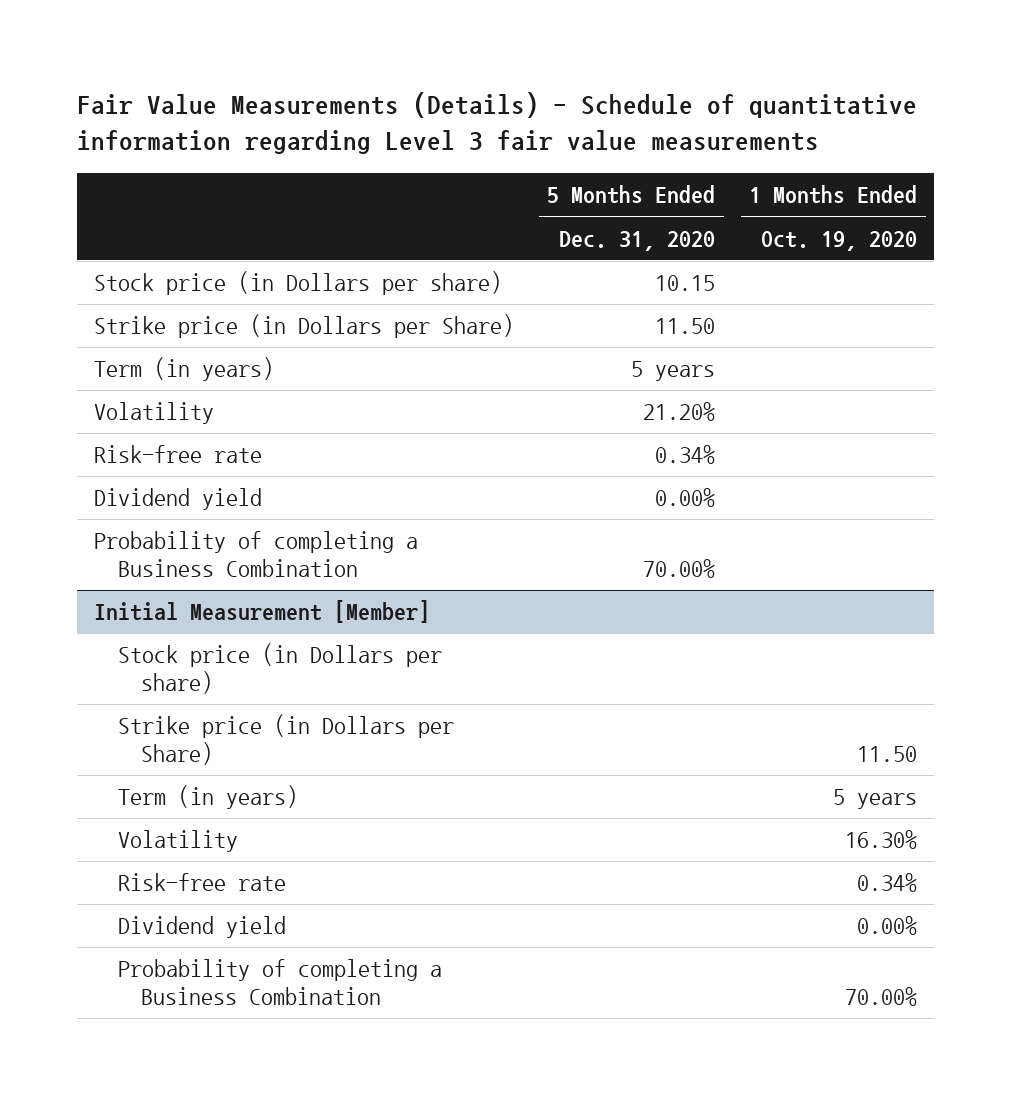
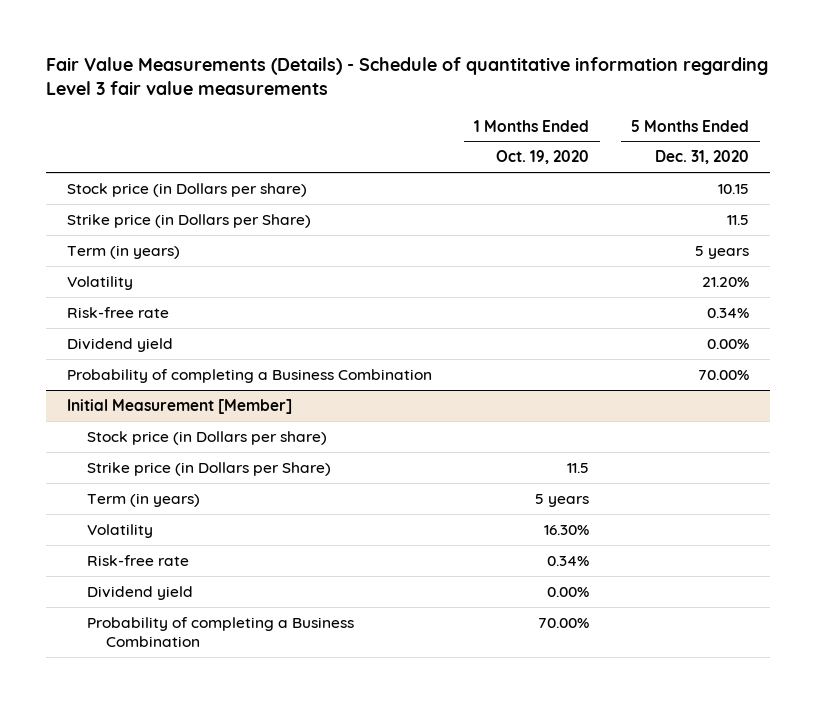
[655,318,716,335] 11.50 -> [727,215,750,226] 11.5
[857,745,918,762] 11.50 -> [567,463,590,474] 11.5

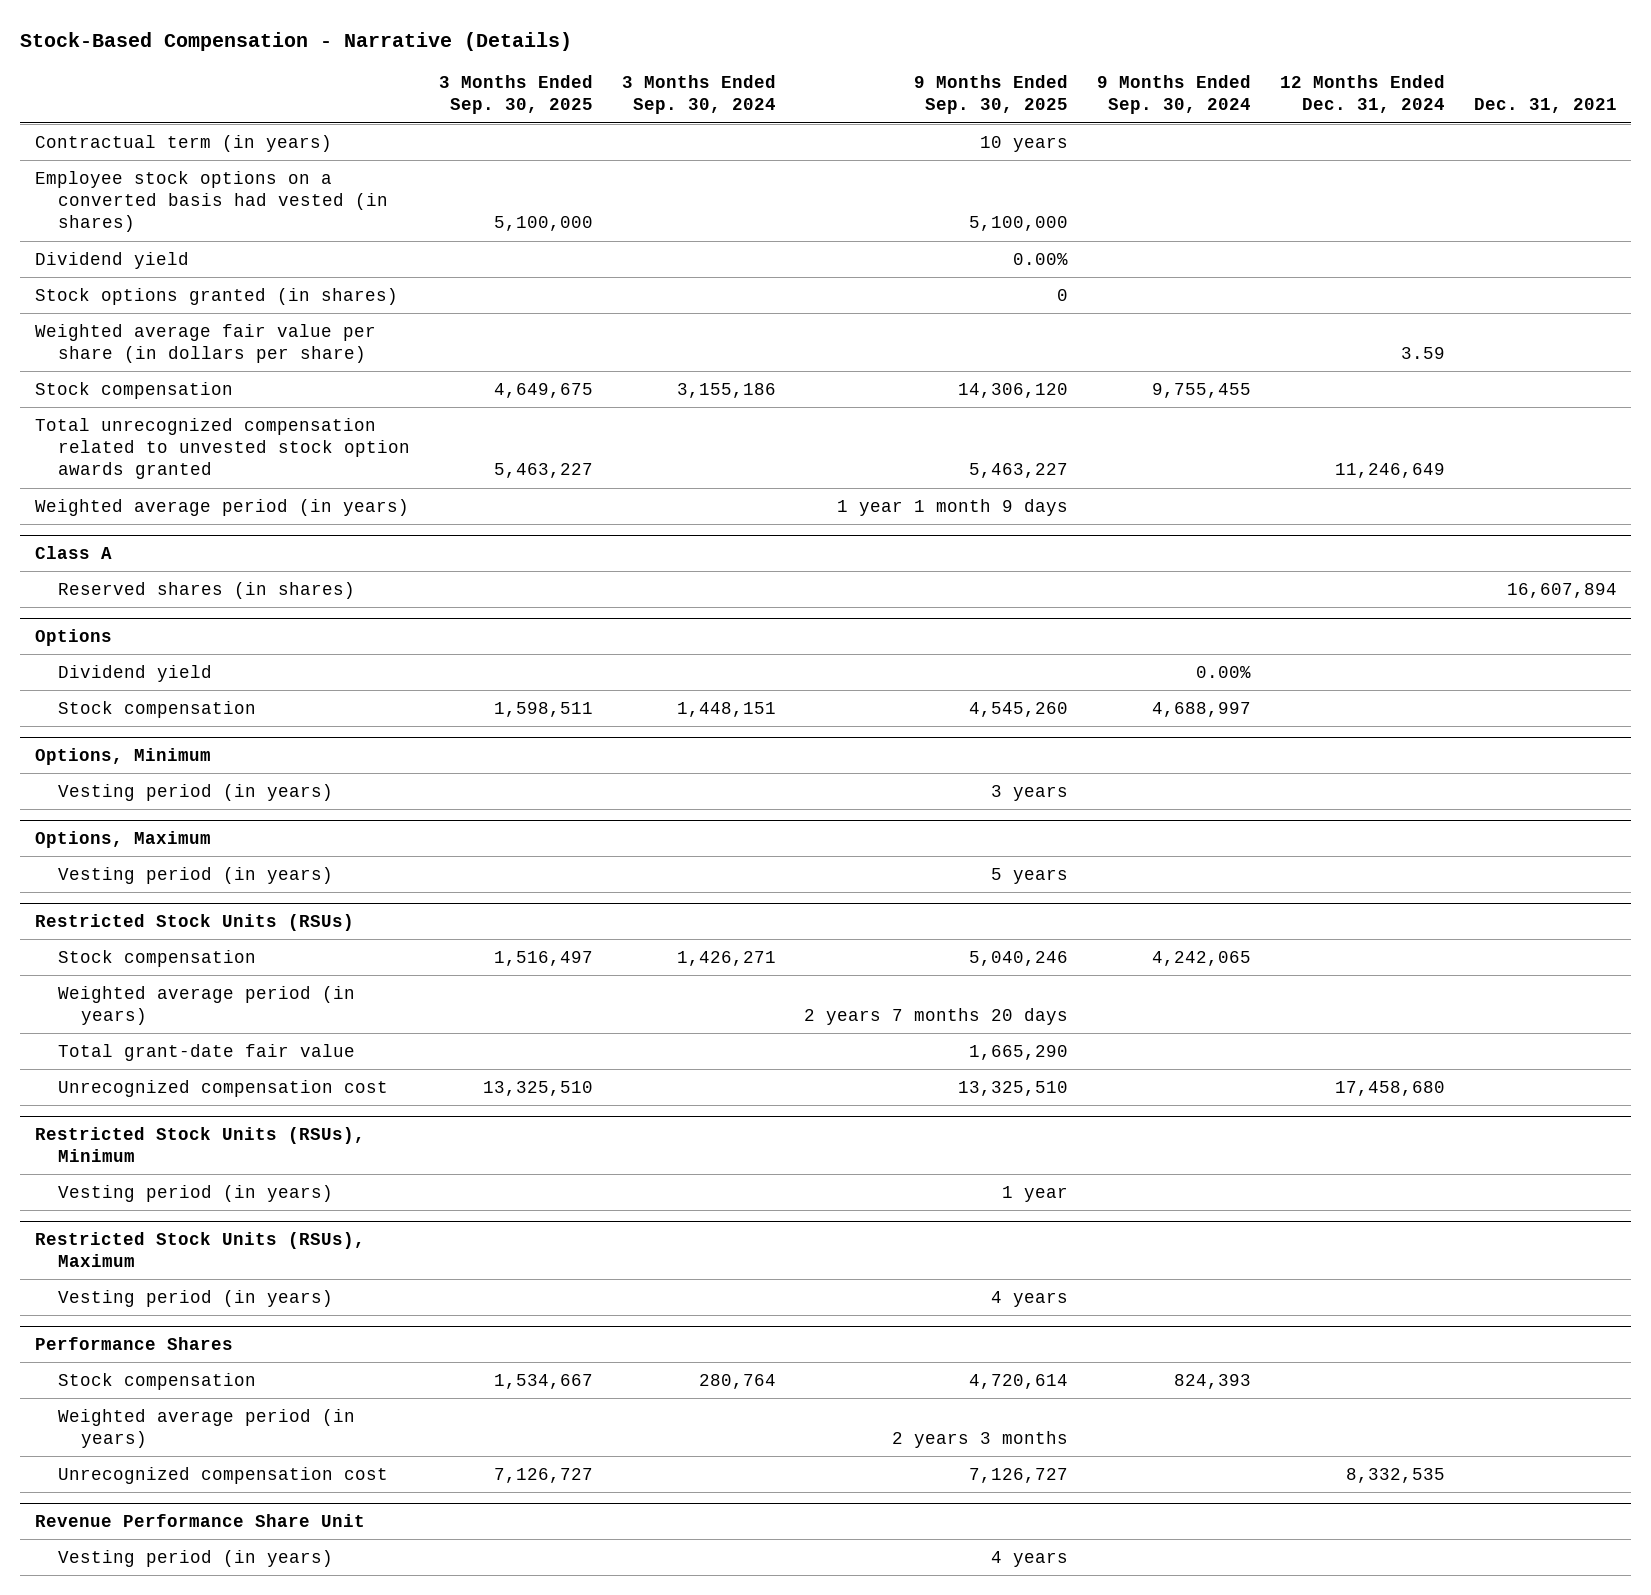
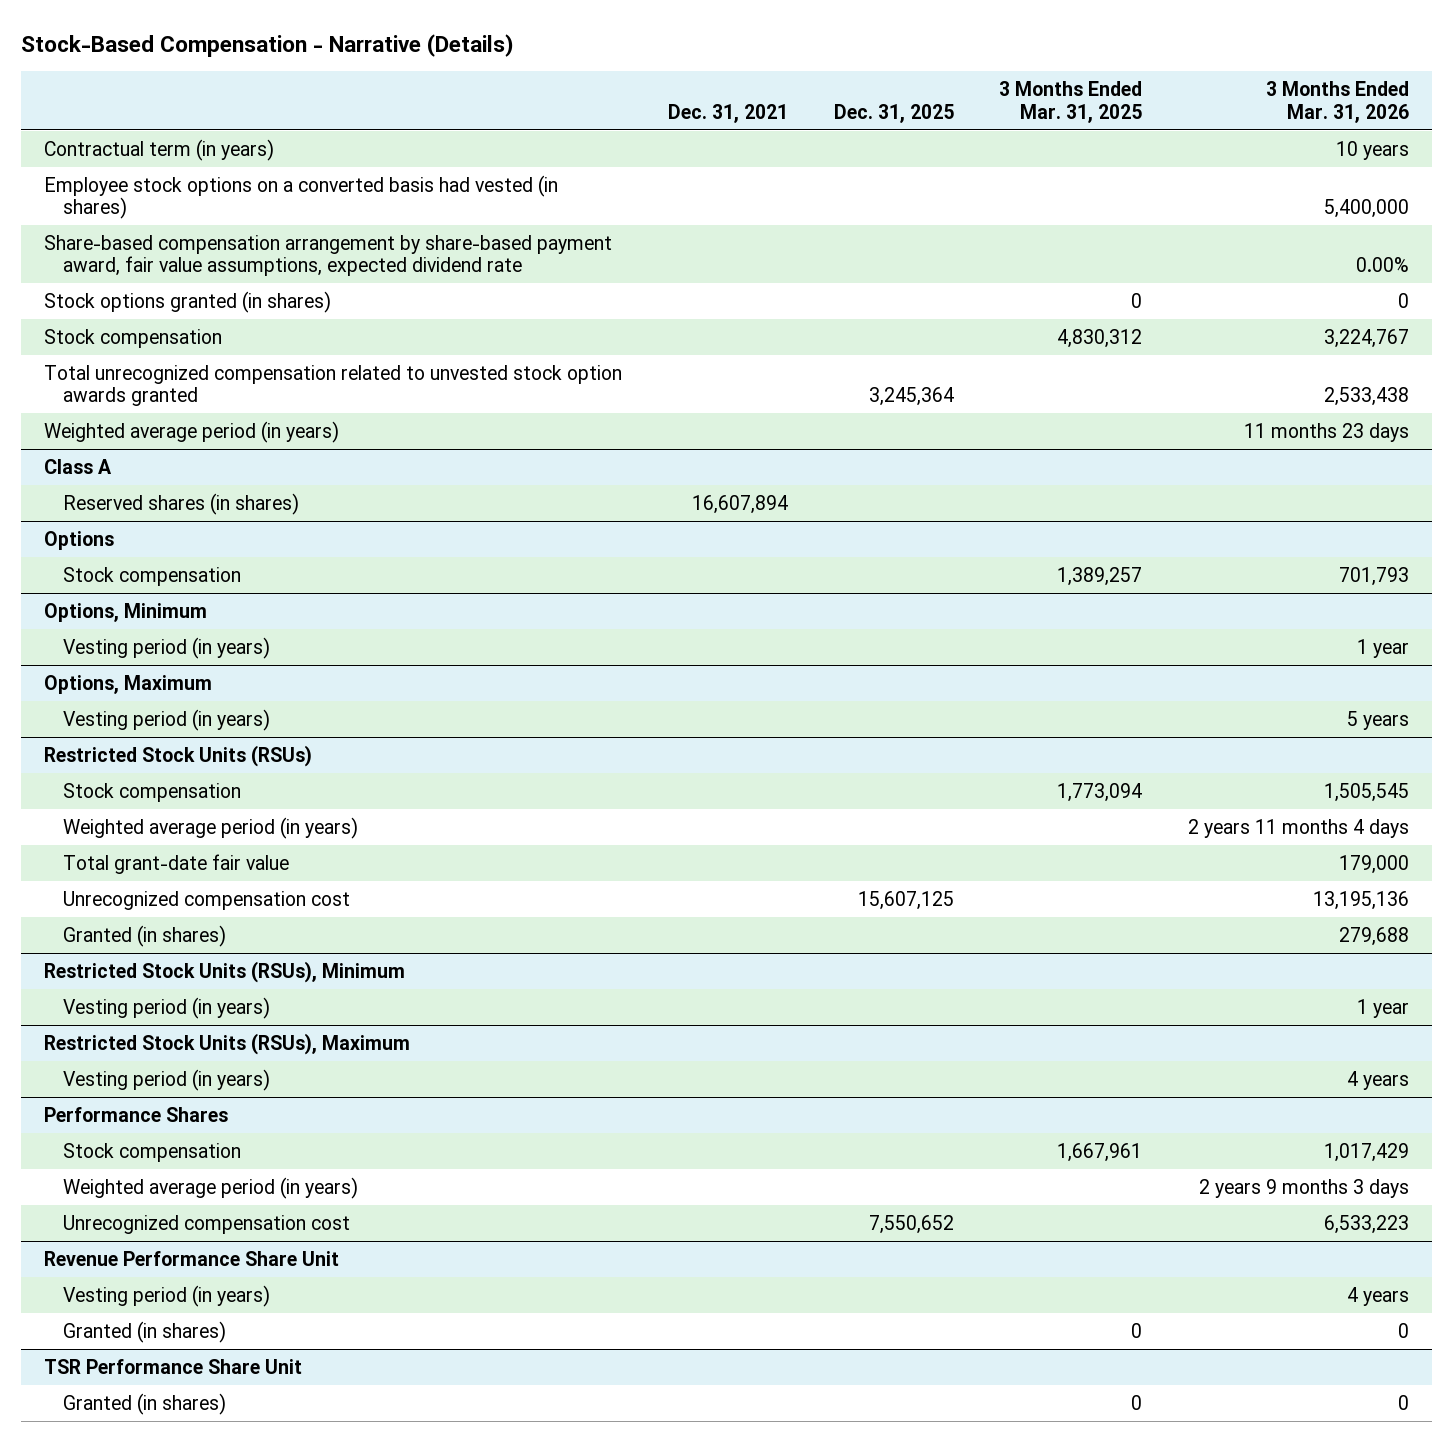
[438,74,593,115] 3 Months Ended Sep. 30, 2025 -> none
[621,74,776,115] 3 Months Ended Sep. 30, 2024 -> none
[914,74,1069,115] 9 Months Ended Sep. 30, 2025 -> none
[1097,74,1252,115] 9 Months Ended Sep. 30, 2024 -> none
[1279,74,1445,114] 12 Months Ended Dec. 31, 2024 -> none
none -> [833,103,954,123] Dec. 31, 2025
none -> [999,81,1143,123] 3 Months Ended Mar. 31, 2025
none -> [1265,81,1409,123] 3 Months Ended Mar. 31, 2026
[34,251,189,269] Dividend yield -> [44,234,613,277] Share-based compensation arrangement by share-based payment award, fair value assumptions, expected dividend rate
[34,323,376,364] Weighted average fair value per share (in dollars per share) -> none
[57,664,212,682] Dividend yield -> none
none -> [62,924,226,947] Granted (in shares)
none -> [62,1320,226,1343] Granted (in shares)
none -> [44,1358,303,1374] TSR Performance Share Unit
none -> [62,1392,226,1415] Granted (in shares)

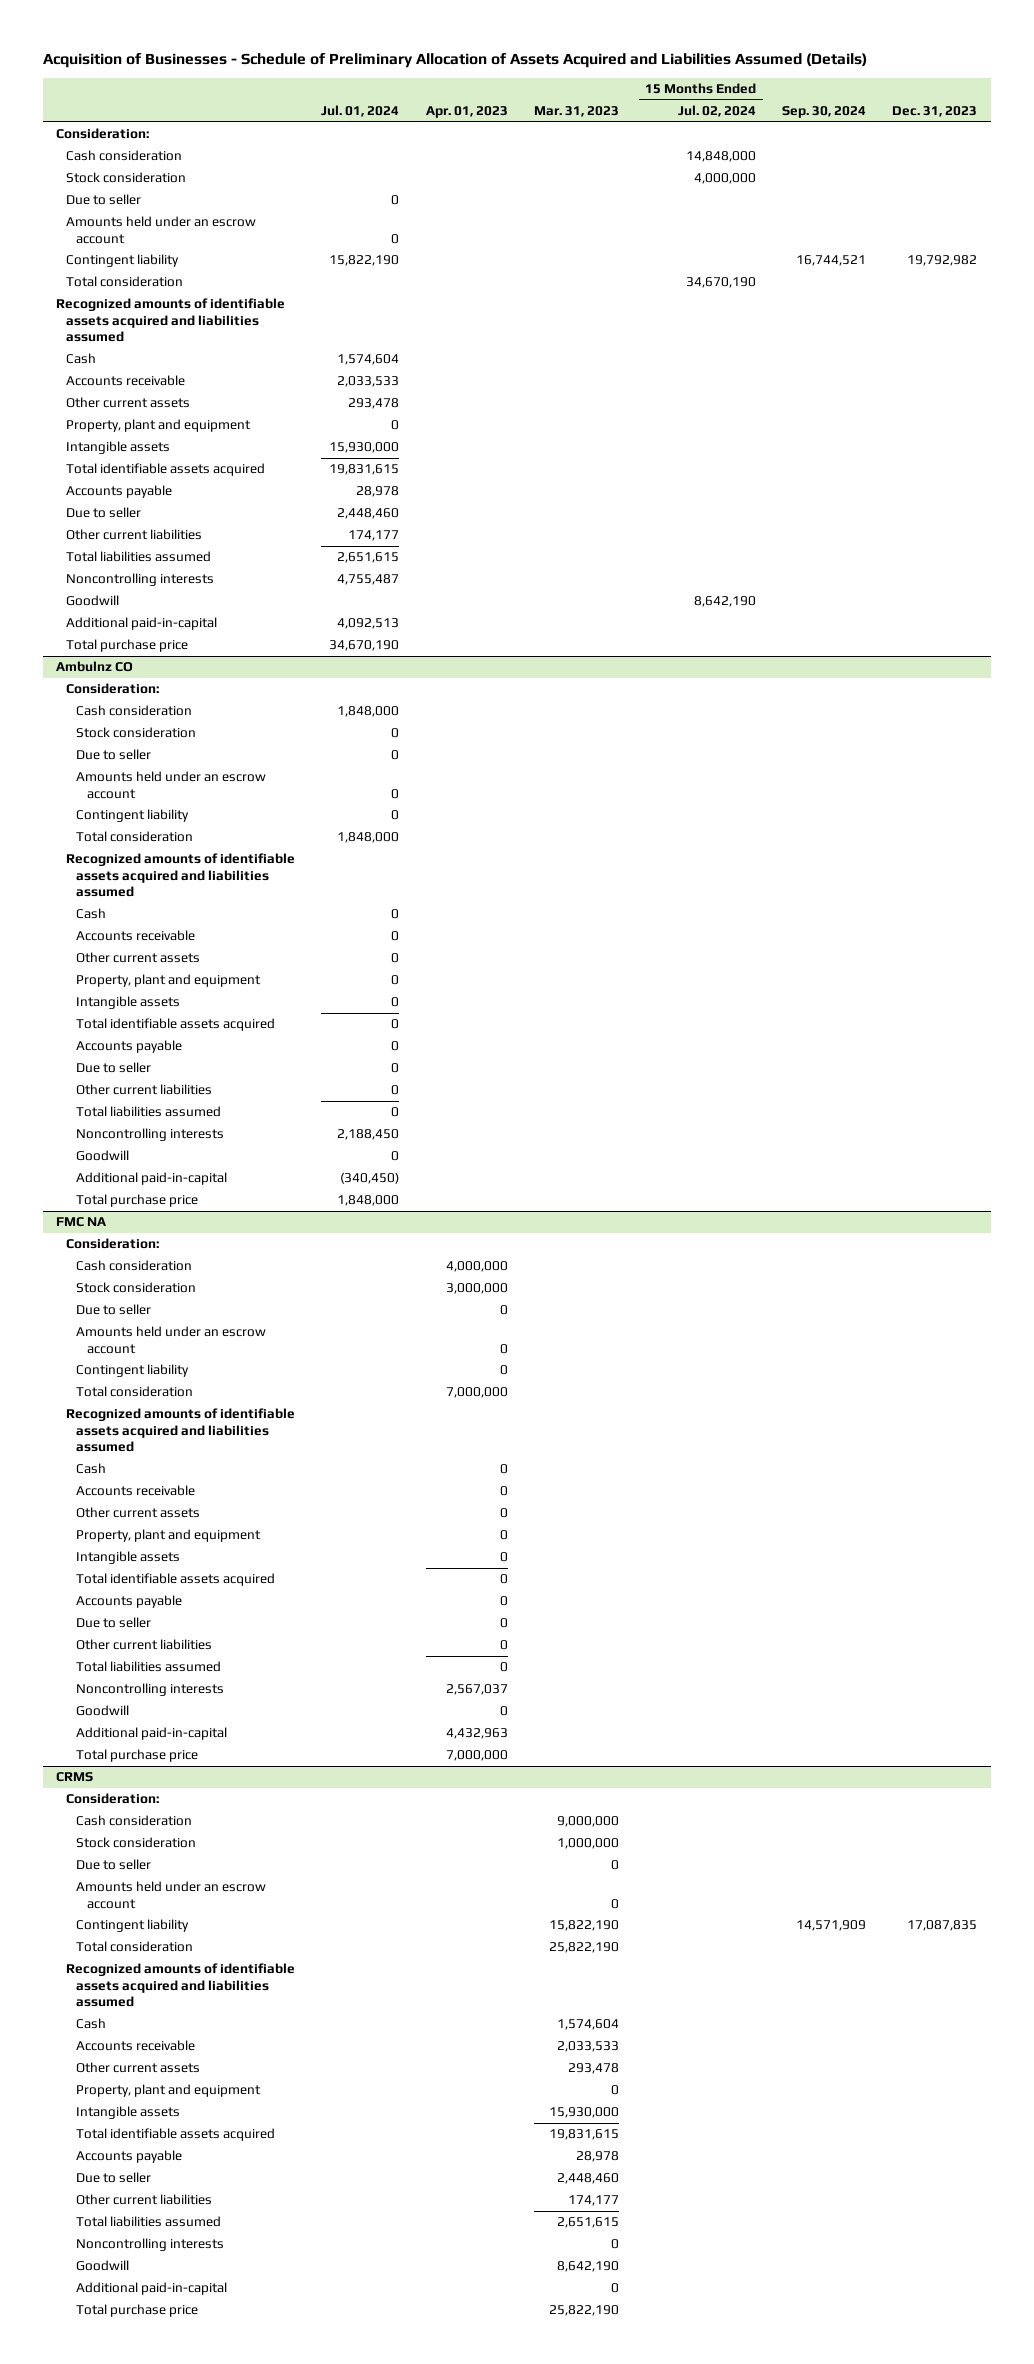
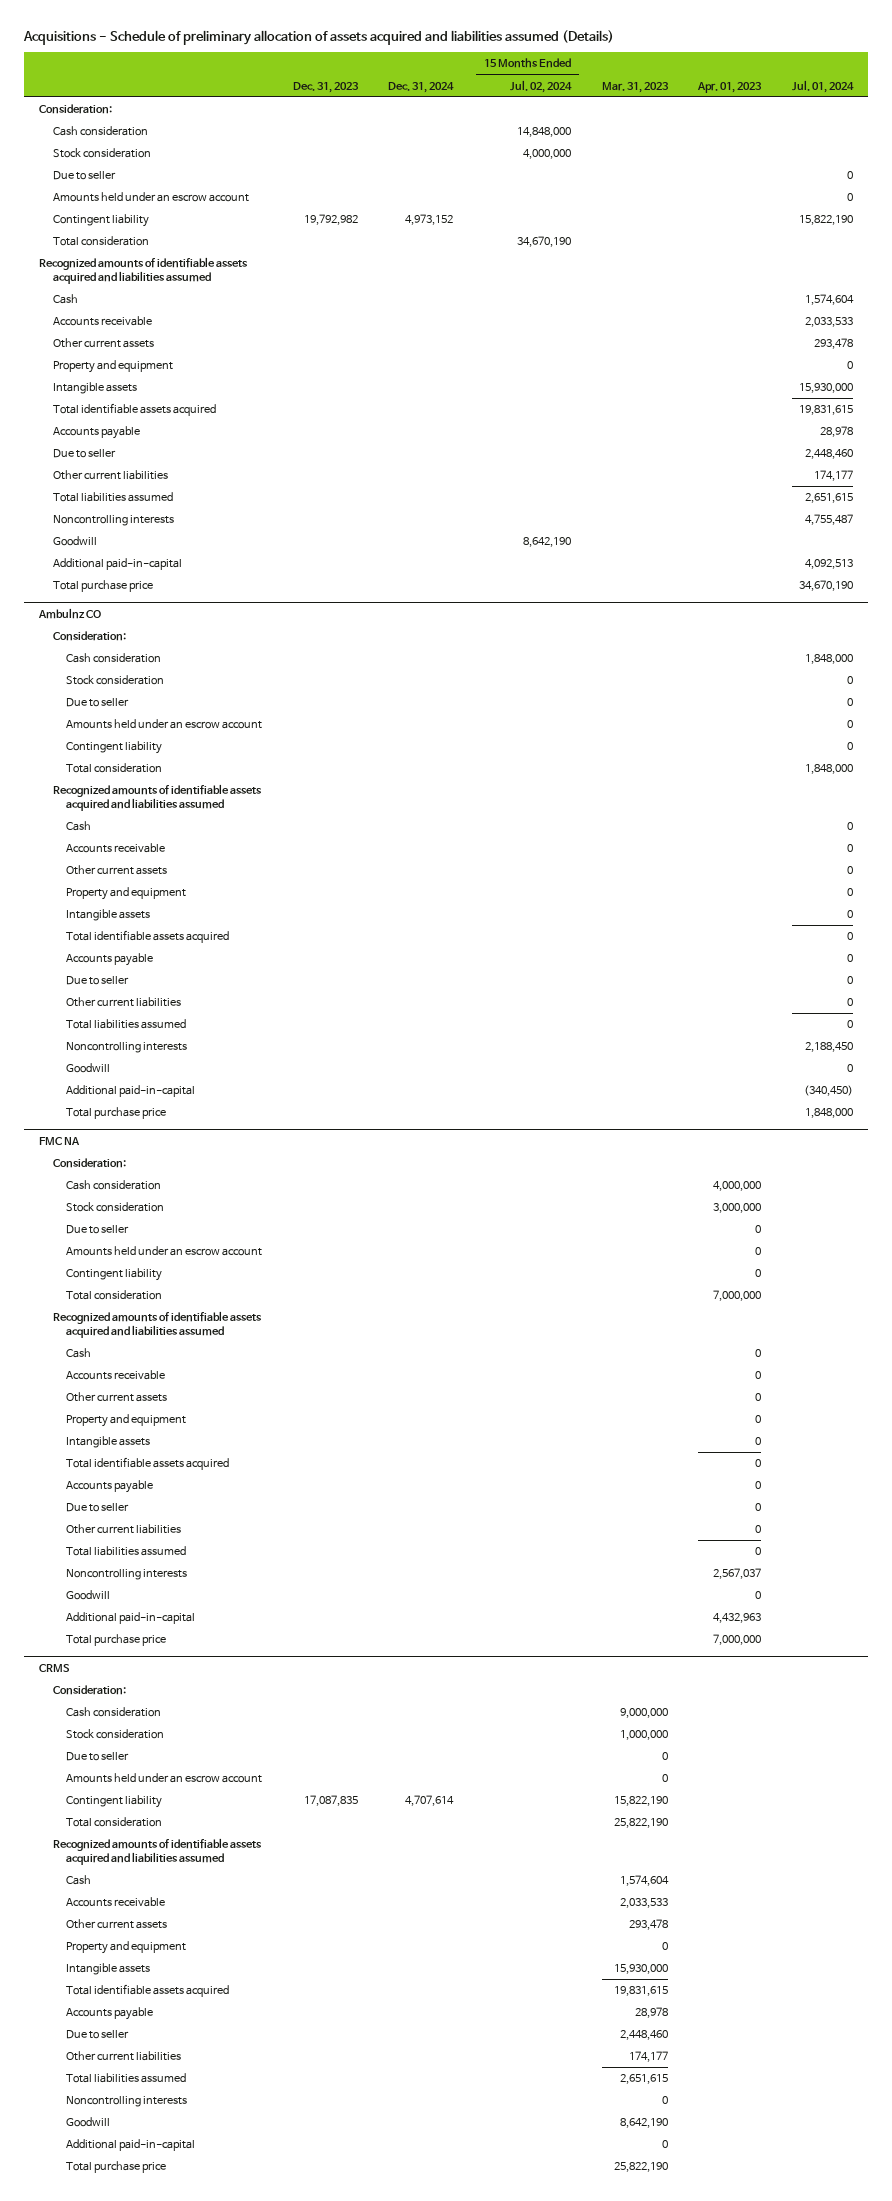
[43,53,868,69] Acquisition of Businesses - Schedule of Preliminary Allocation of Assets Acquired and Liabilities Assumed (Details) -> [22,30,614,46] Acquisitions - Schedule of preliminary allocation of assets acquired and liabilities assumed (Details)
[782,106,867,119] Sep. 30, 2024 -> none
none -> [388,81,455,93] Dec. 31, 2024
[66,419,252,433] Property, plant and equipment -> [52,360,173,374] Property and equipment
[76,974,262,988] Property, plant and equipment -> [66,887,187,901] Property and equipment
[76,1529,262,1543] Property, plant and equipment -> [66,1414,187,1428] Property and equipment
[76,2084,262,2098] Property, plant and equipment -> [66,1941,187,1955] Property and equipment

